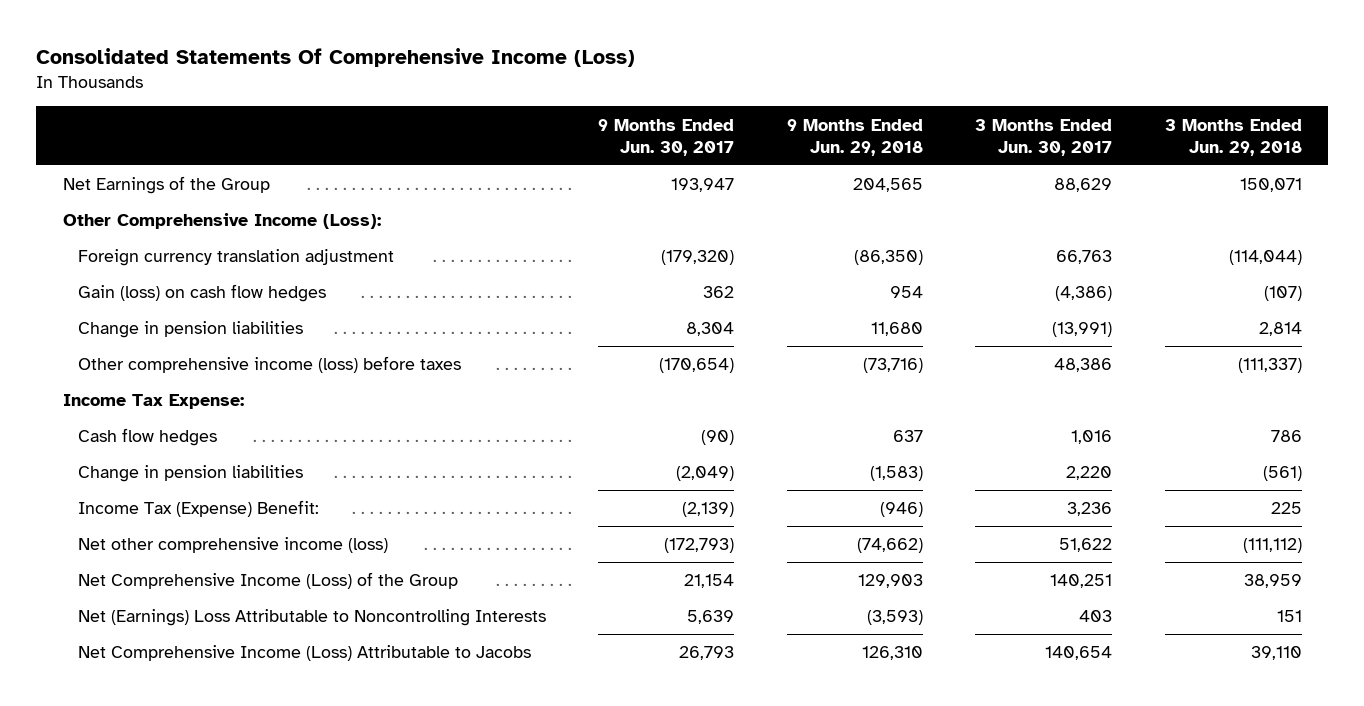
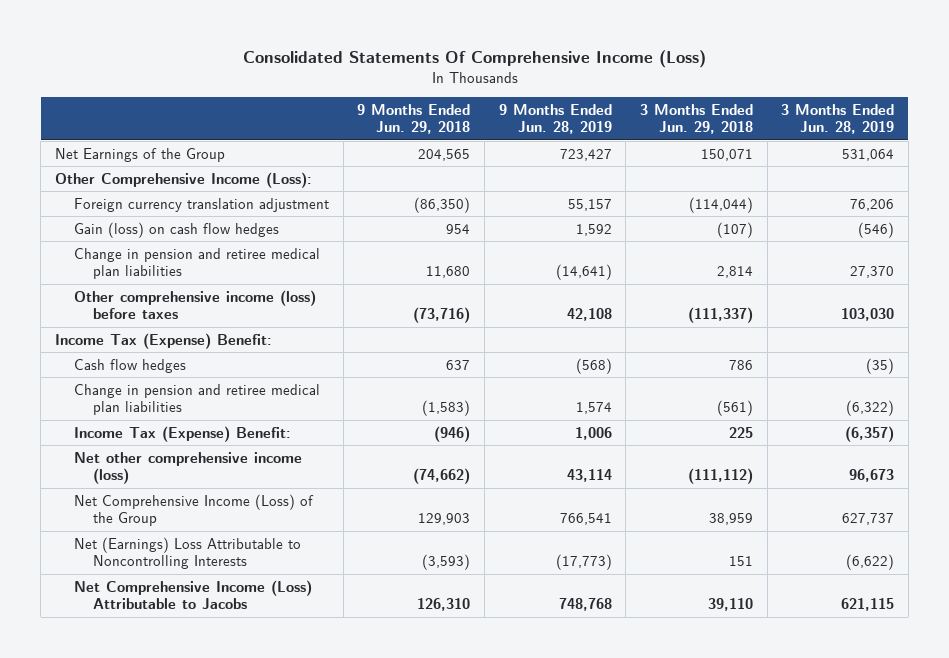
[598,118,735,156] 9 Months Ended Jun. 30, 2017 -> none
[975,118,1113,156] 3 Months Ended Jun. 30, 2017 -> none
none -> [498,103,612,134] 9 Months Ended Jun. 28, 2019
none -> [781,103,895,134] 3 Months Ended Jun. 28, 2019
[77,321,303,339] Change in pension liabilities -> [73,247,320,279] Change in pension and retiree medical plan liabilities
[62,394,244,410] Income Tax Expense: -> [54,332,272,349] Income Tax (Expense) Benefit:
[77,465,303,483] Change in pension liabilities -> [73,383,320,415] Change in pension and retiree medical plan liabilities

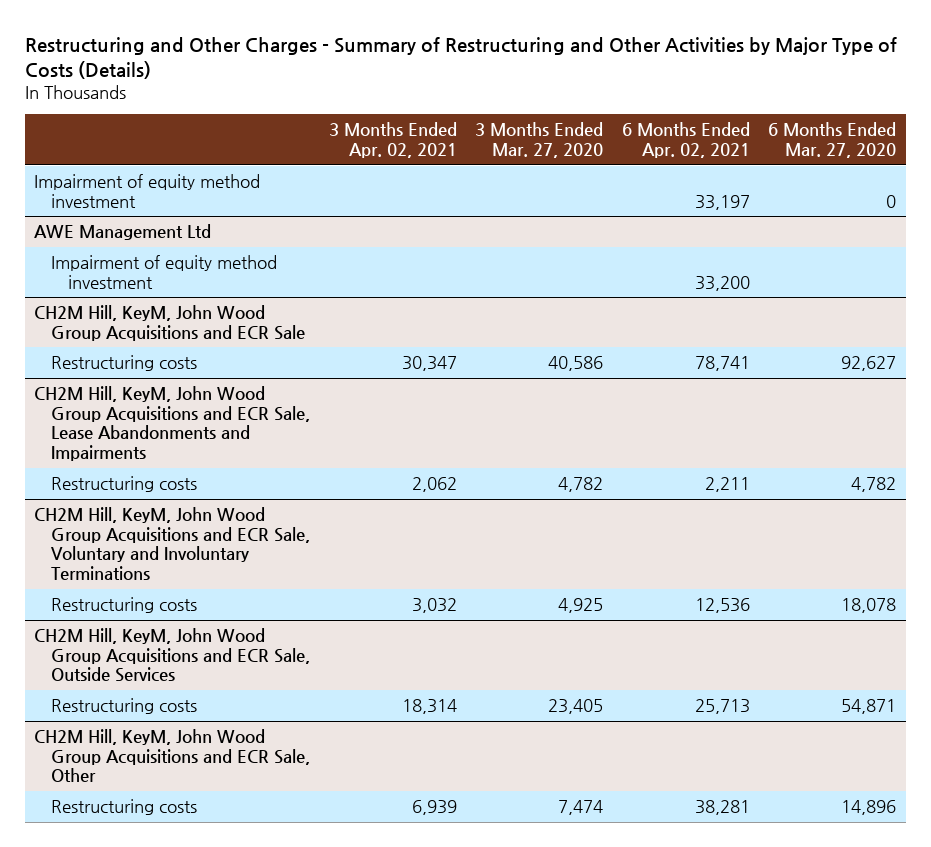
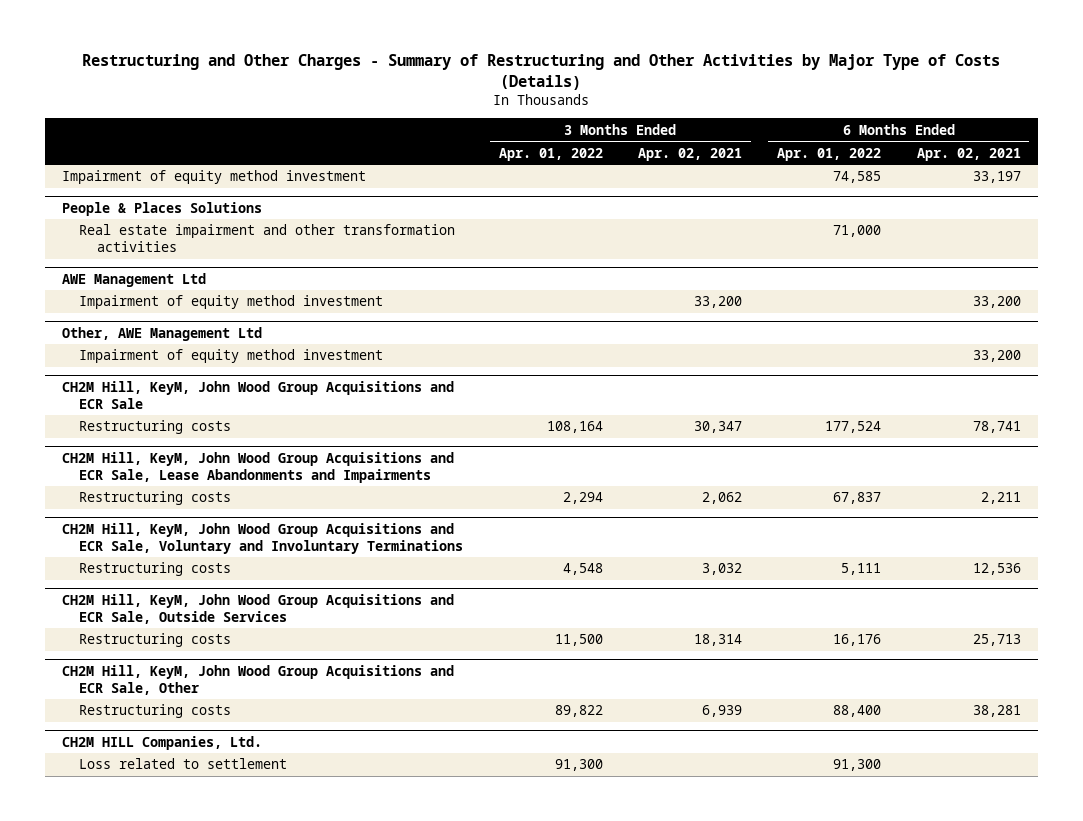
[475,122,604,159] 3 Months Ended Mar. 27, 2020 -> none
[768,122,897,159] 6 Months Ended Mar. 27, 2020 -> none
none -> [498,147,603,161] Apr. 01, 2022
none -> [777,147,882,161] Apr. 01, 2022
none -> [62,201,263,216] People & Places Solutions
none -> [79,224,456,253] Real estate impairment and other transformation activities
none -> [79,295,384,310] Impairment of equity method investment
none -> [62,326,263,341] Other, AWE Management Ltd
none -> [62,735,263,750] CH2M HILL Companies, Ltd.
none -> [79,758,288,770] Loss related to settlement

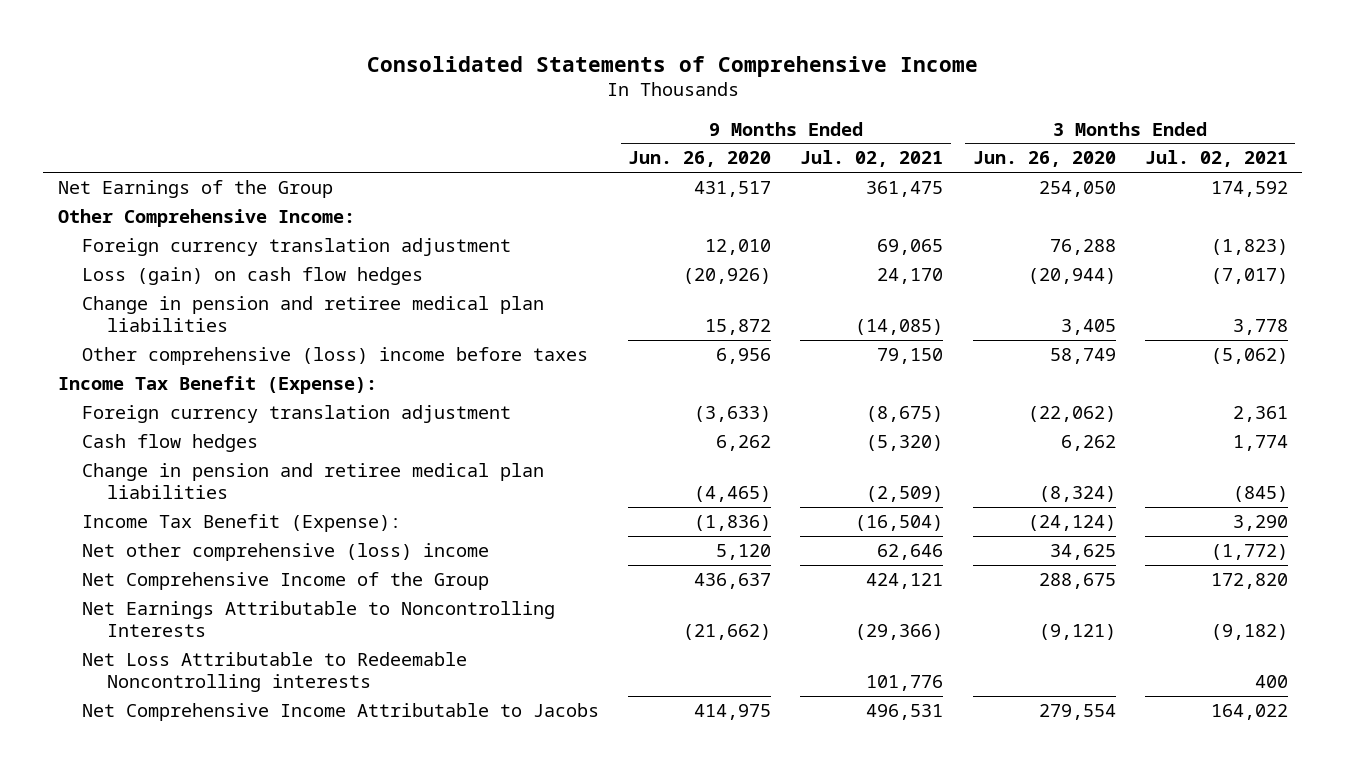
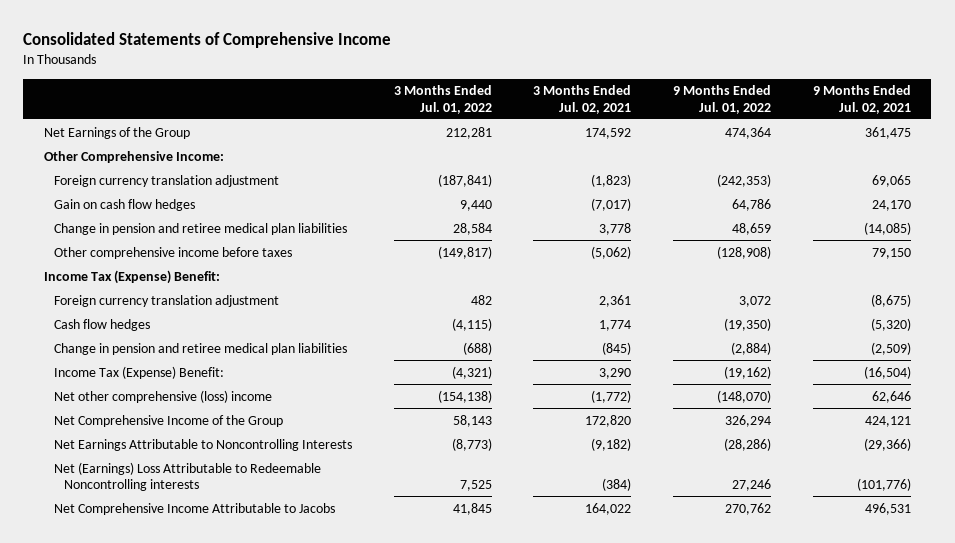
[628,151,772,168] Jun. 26, 2020 -> none
[972,151,1116,168] Jun. 26, 2020 -> none
none -> [393,85,492,114] 3 Months Ended Jul. 01, 2022
none -> [672,85,771,114] 9 Months Ended Jul. 01, 2022
[82,267,424,286] Loss (gain) on cash flow hedges -> [54,198,196,211] Gain on cash flow hedges
[82,347,589,366] Other comprehensive (loss) income before taxes -> [54,246,293,259] Other comprehensive income before taxes
[57,376,377,395] Income Tax Benefit (Expense): -> [44,269,221,284] Income Tax (Expense) Benefit:
[82,514,402,533] Income Tax Benefit (Expense): -> [54,365,225,379] Income Tax (Expense) Benefit:
[82,652,468,692] Net Loss Attributable to Redeemable Noncontrolling interests -> [54,461,322,492] Net (Earnings) Loss Attributable to Redeemable Noncontrolling interests
[866,674,944,691] 101,776 -> [856,478,911,492] (101,776)
[1254,674,1288,688] 400 -> [602,478,632,492] (384)

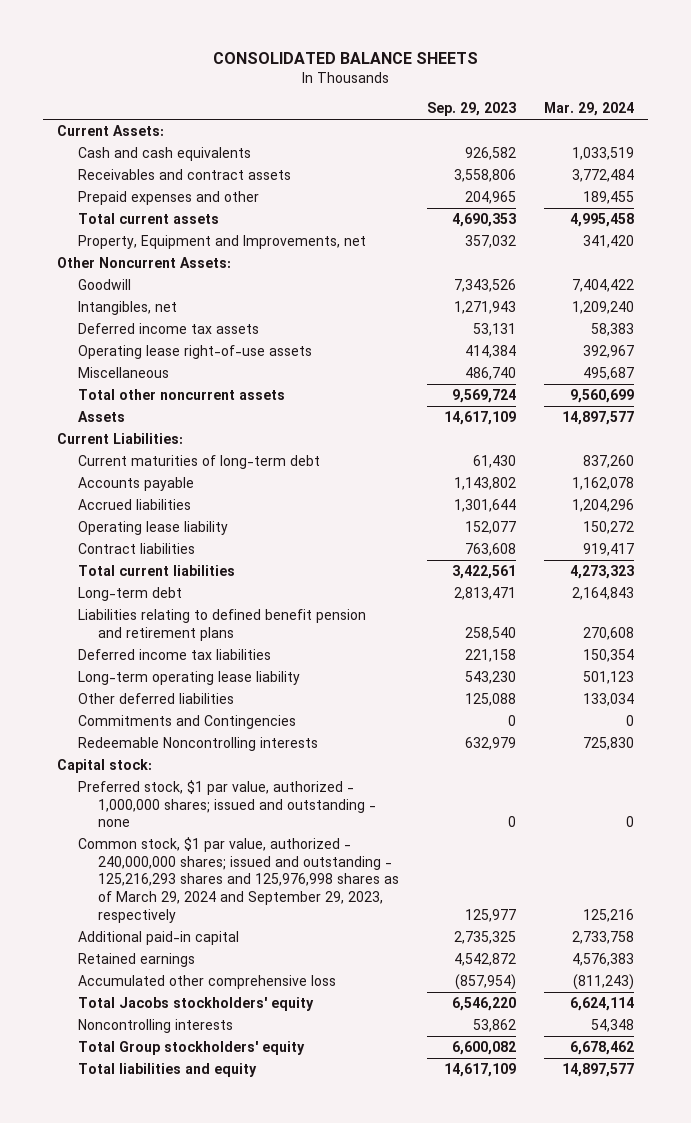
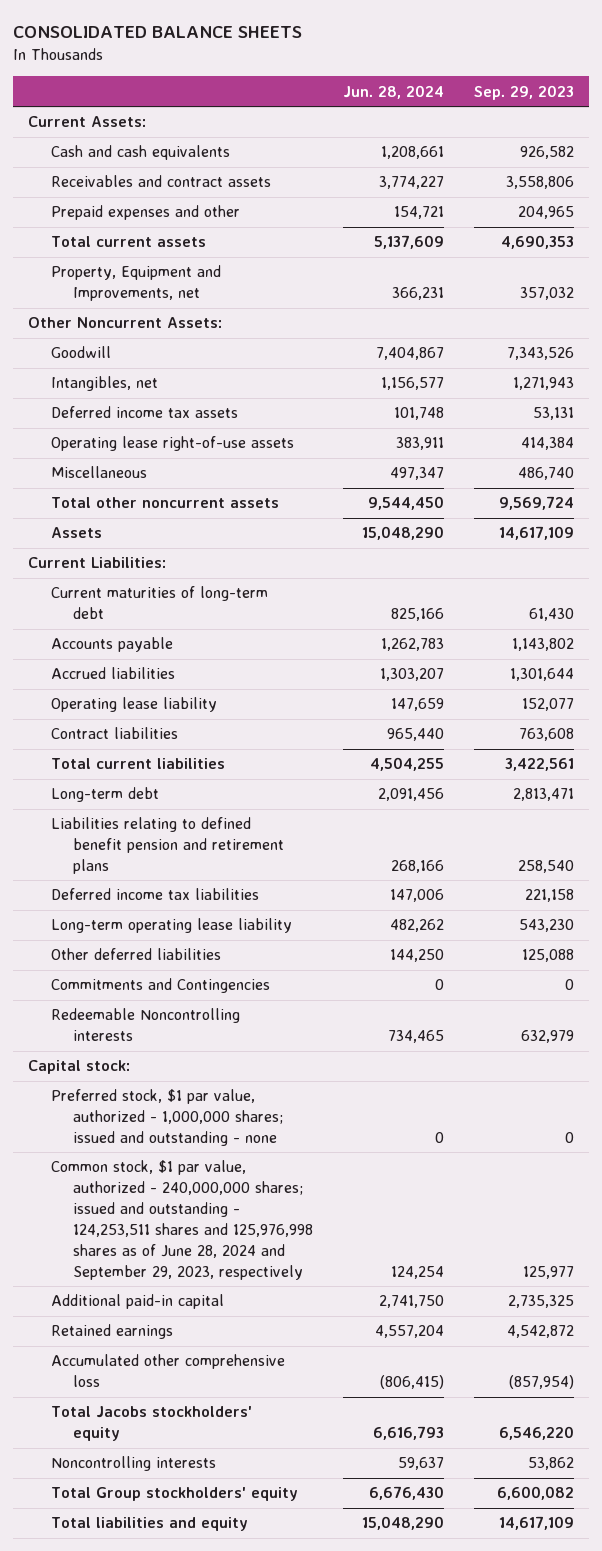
[544,101,635,116] Mar. 29, 2024 -> none
none -> [343,84,445,99] Jun. 28, 2024
[77,836,399,923] Common stock, $1 par value, authorized - 240,000,000 shares; issued and outstanding - 125,216,293 shares and 125,976,998 shares as of March 29, 2024 and September 29, 2023, respectively -> [50,1160,314,1280] Common stock, $1 par value, authorized - 240,000,000 shares; issued and outstanding - 124,253,511 shares and 125,976,998 shares as of June 28, 2024 and September 29, 2023, respectively

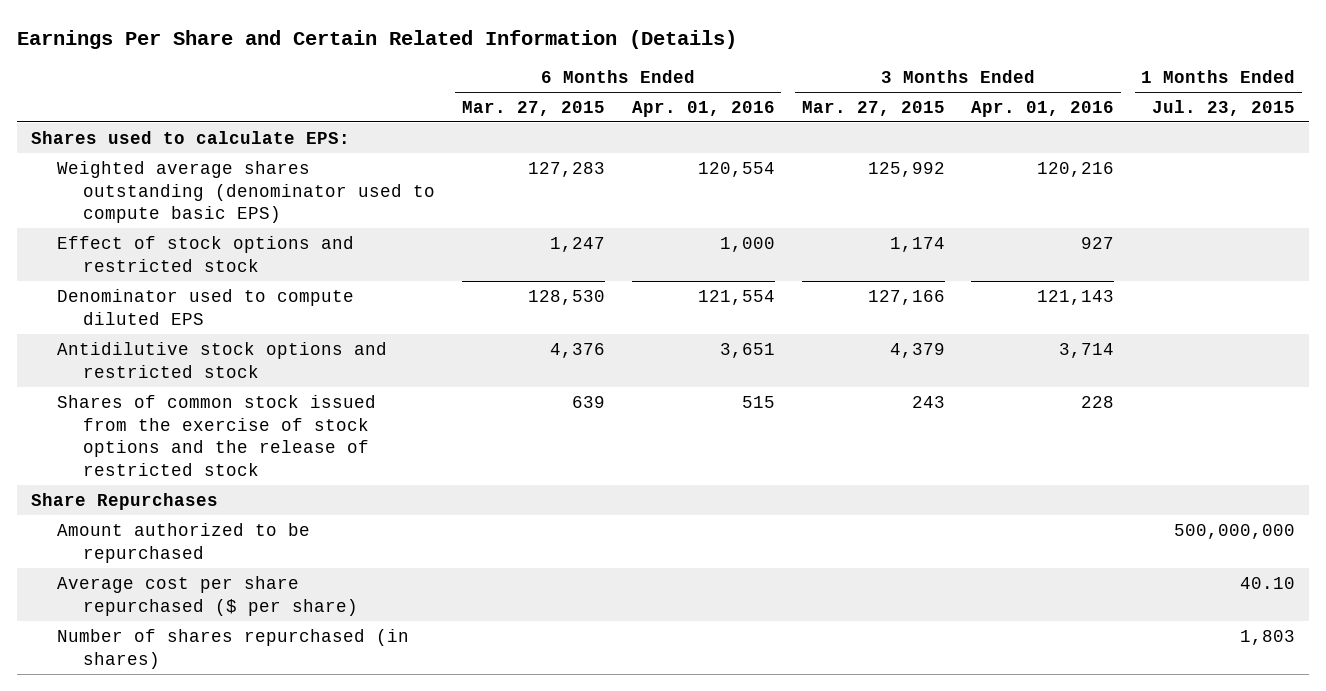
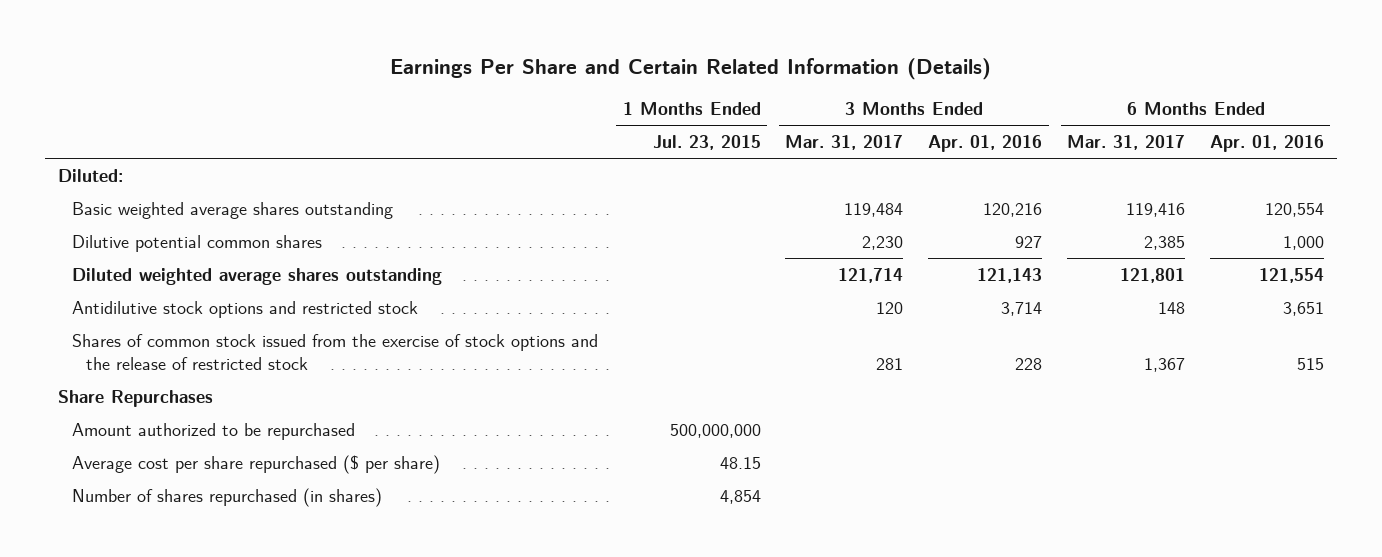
[461,100,605,116] Mar. 27, 2015 -> none
[801,100,945,116] Mar. 27, 2015 -> none
none -> [785,135,904,151] Mar. 31, 2017
none -> [1067,135,1186,151] Mar. 31, 2017
[30,130,350,144] Shares used to calculate EPS: -> none
none -> [57,168,123,182] Diluted:
[56,160,435,224] Weighted average shares outstanding (denominator used to compute basic EPS) -> [71,201,393,219] Basic weighted average shares outstanding
[56,235,354,272] Effect of stock options and restricted stock -> [71,234,322,252] Dilutive potential common shares
[56,288,354,325] Denominator used to compute diluted EPS -> [71,267,442,285] Diluted weighted average shares outstanding
[1240,576,1296,589] 40.10 -> [719,456,761,469] 48.15
[1240,629,1296,645] 1,803 -> [719,489,761,504] 4,854

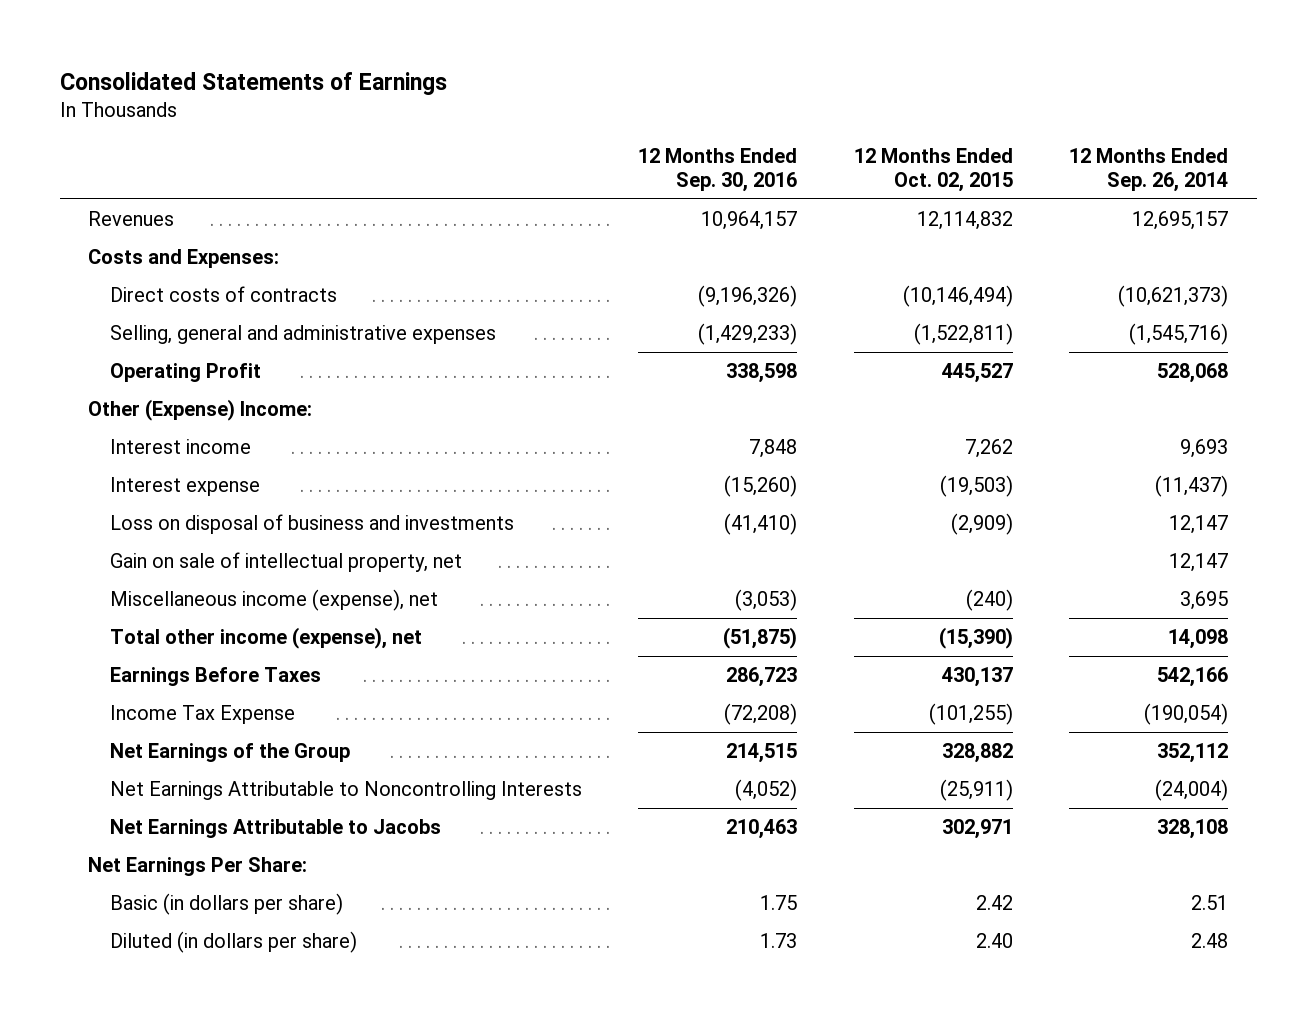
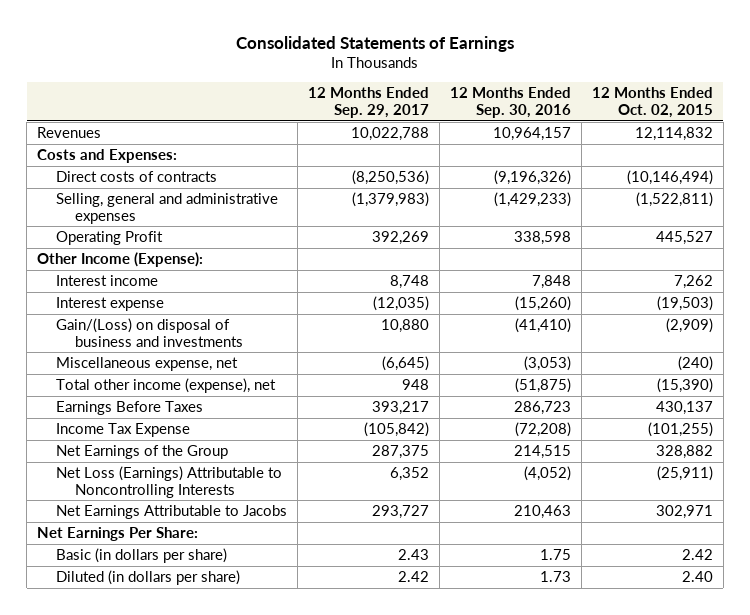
[1069,147,1229,193] 12 Months Ended Sep. 26, 2014 -> none
none -> [308,87,430,119] 12 Months Ended Sep. 29, 2017
[87,398,312,421] Other (Expense) Income: -> [37,251,204,267] Other Income (Expense):
[109,551,462,572] Gain on sale of intellectual property, net -> none
[109,513,514,534] Loss on disposal of business and investments -> [56,317,243,347] Gain/(Loss) on disposal of business and investments
[109,588,438,611] Miscellaneous income (expense), net -> [56,356,239,371] Miscellaneous expense, net
[109,780,582,800] Net Earnings Attributable to Noncontrolling Interests -> [56,465,283,498] Net Loss (Earnings) Attributable to Noncontrolling Interests

